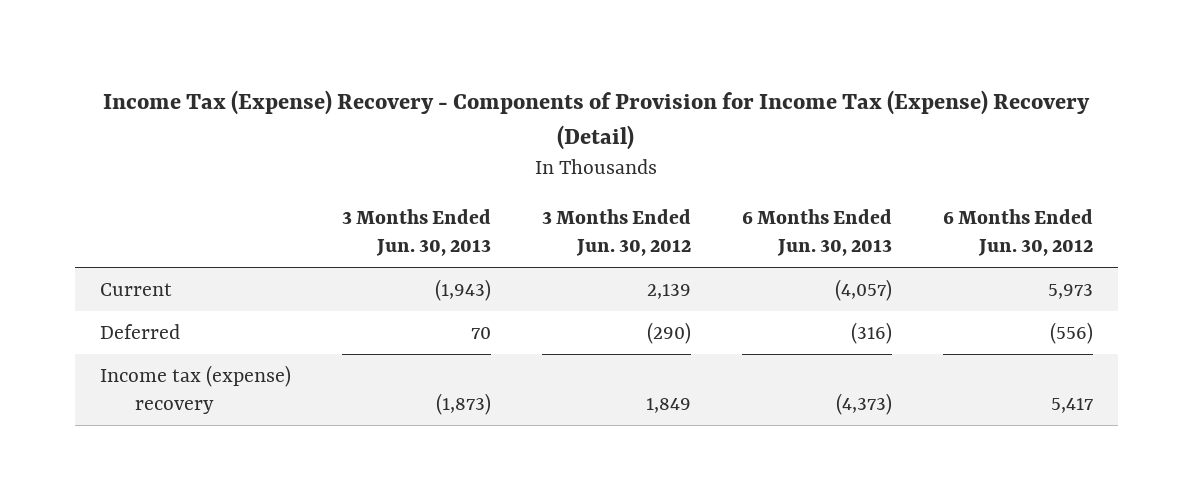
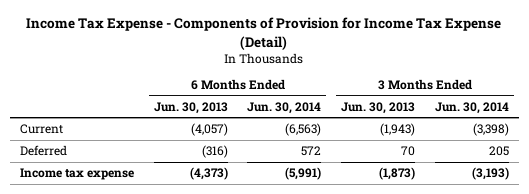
[103,90,1091,150] Income Tax (Expense) Recovery - Components of Provision for Income Tax (Expense) Recovery (Detail) -> [26,17,502,50] Income Tax Expense - Components of Provision for Income Tax Expense (Detail)
[541,209,691,256] 3 Months Ended Jun. 30, 2012 -> none
[942,209,1093,256] 6 Months Ended Jun. 30, 2012 -> none
none -> [247,101,322,114] Jun. 30, 2014
none -> [434,101,509,114] Jun. 30, 2014
[100,364,292,414] Income tax (expense) recovery -> [19,167,134,180] Income tax expense

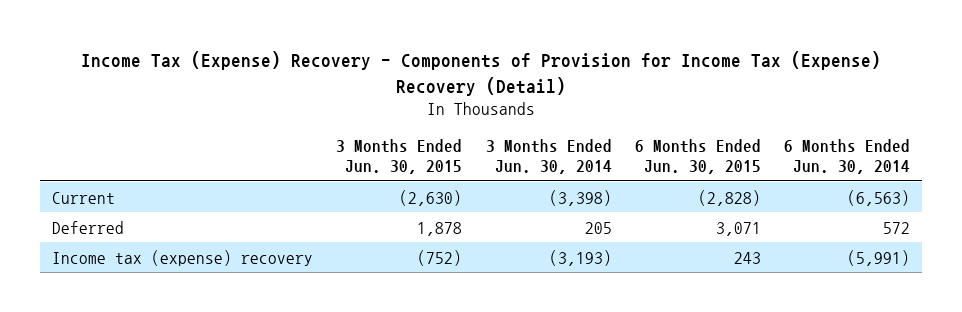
[26,17,502,50] Income Tax Expense - Components of Provision for Income Tax Expense (Detail) -> [81,51,882,96] Income Tax (Expense) Recovery - Components of Provision for Income Tax (Expense) Recovery (Detail)
[153,101,228,114] Jun. 30, 2013 -> none
[341,101,416,114] Jun. 30, 2013 -> none
none -> [336,139,463,174] 3 Months Ended Jun. 30, 2015
none -> [635,139,762,174] 6 Months Ended Jun. 30, 2015
[19,167,134,180] Income tax expense -> [52,249,314,266] Income tax (expense) recovery

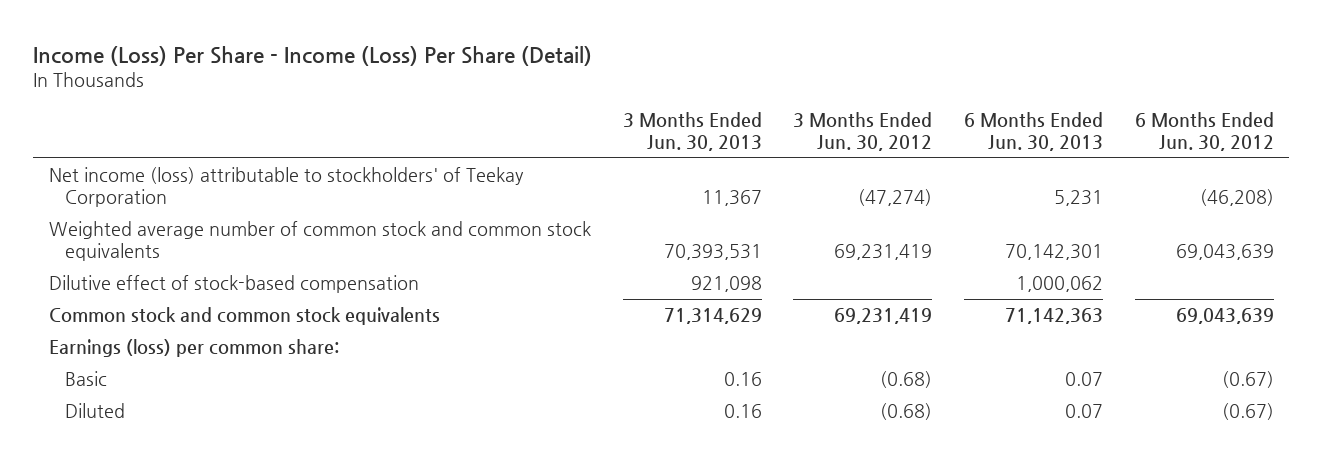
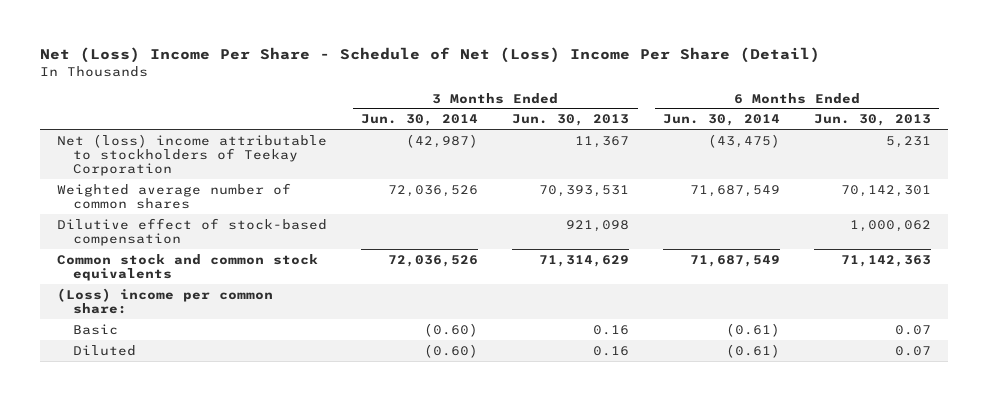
[33,45,593,66] Income (Loss) Per Share - Income (Loss) Per Share (Detail) -> [40,47,821,64] Net (Loss) Income Per Share - Schedule of Net (Loss) Income Per Share (Detail)
[793,112,933,152] 3 Months Ended Jun. 30, 2012 -> none
[1134,112,1274,152] 6 Months Ended Jun. 30, 2012 -> none
none -> [361,114,479,127] Jun. 30, 2014
none -> [662,114,780,127] Jun. 30, 2014
[49,167,525,208] Net income (loss) attributable to stockholders' of Teekay Corporation -> [57,133,328,176] Net (loss) income attributable to stockholders of Teekay Corporation
[49,221,592,262] Weighted average number of common stock and common stock equivalents -> [57,182,292,209] Weighted average number of common shares
[49,339,340,358] Earnings (loss) per common share: -> [57,287,274,314] (Loss) income per common share:

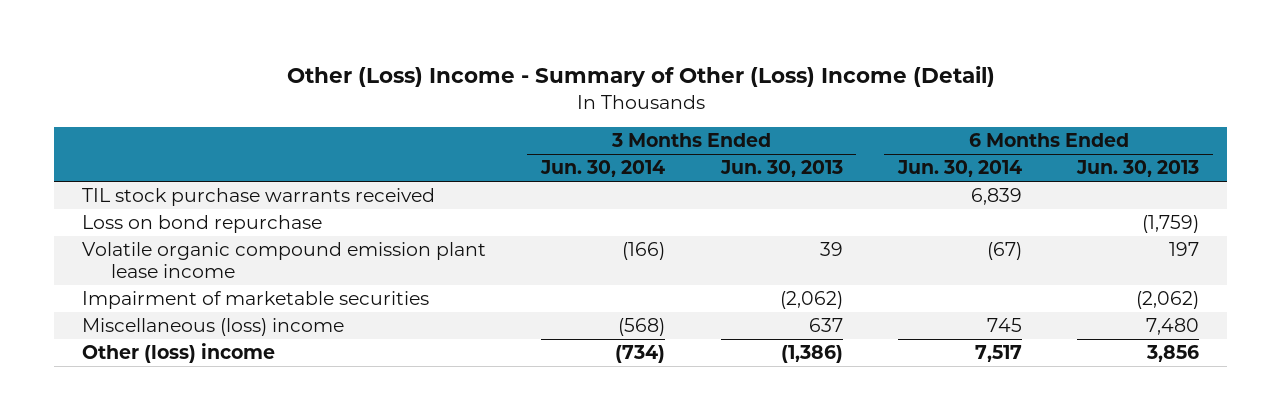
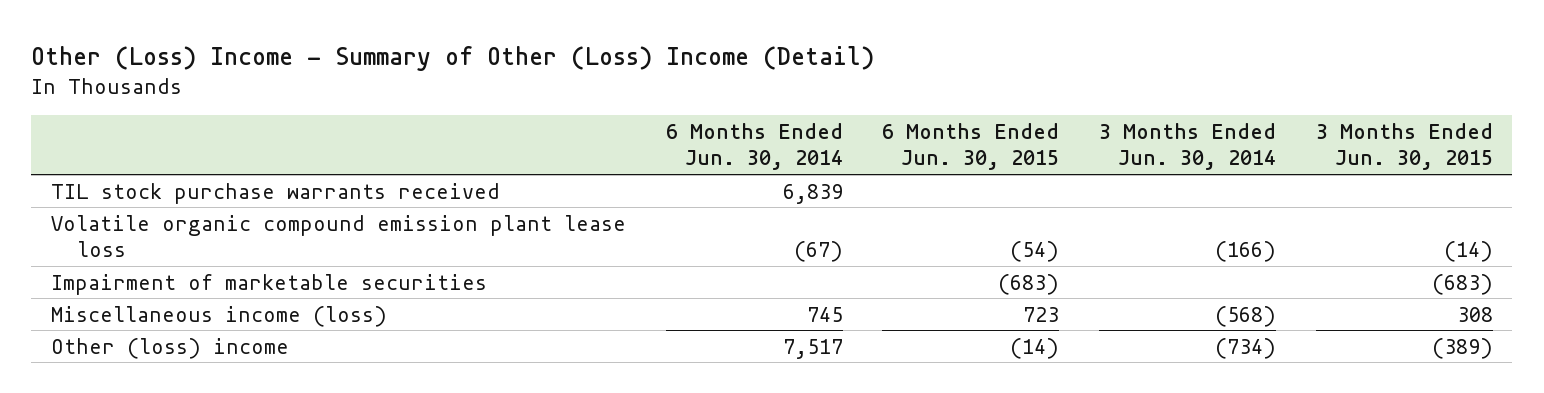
[719,160,843,178] Jun. 30, 2013 -> none
[1076,160,1200,178] Jun. 30, 2013 -> none
none -> [882,122,1060,171] 6 Months Ended Jun. 30, 2015
none -> [1315,122,1493,171] 3 Months Ended Jun. 30, 2015
[81,215,322,234] Loss on bond repurchase -> none
[81,242,486,278] Volatile organic compound emission plant lease income -> [51,214,627,258] Volatile organic compound emission plant lease loss
[81,318,344,337] Miscellaneous (loss) income -> [51,305,388,327] Miscellaneous income (loss)

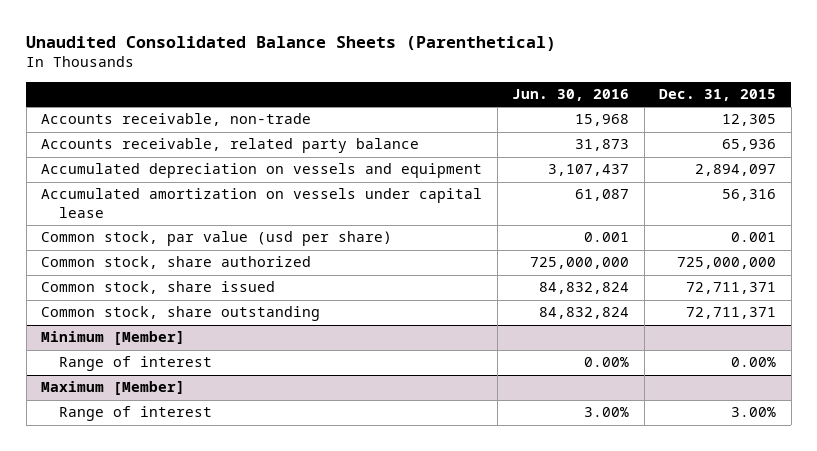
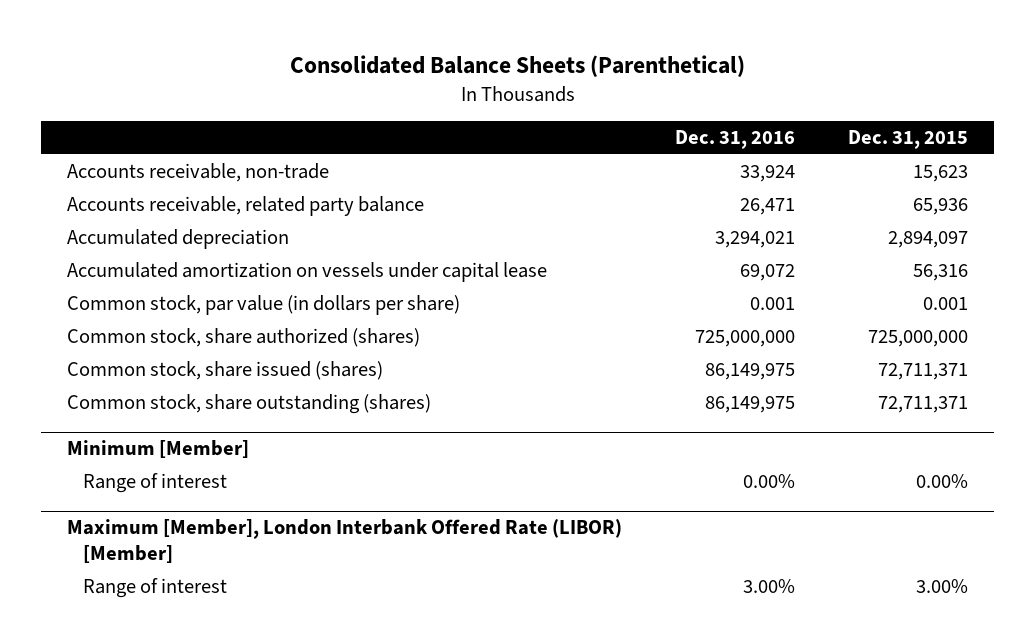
[26,36,557,52] Unaudited Consolidated Balance Sheets (Parenthetical) -> [289,54,745,77] Consolidated Balance Sheets (Parenthetical)
[512,89,630,102] Jun. 30, 2016 -> none
none -> [675,130,796,150] Dec. 31, 2016
[722,114,777,127] 12,305 -> [912,165,968,183] 15,623
[41,163,483,179] Accumulated depreciation on vessels and equipment -> [67,229,290,250] Accumulated depreciation
[41,231,393,247] Common stock, par value (usd per share) -> [67,295,461,316] Common stock, par value (in dollars per share)
[41,256,312,270] Common stock, share authorized -> [67,328,421,348] Common stock, share authorized (shares)
[41,281,276,295] Common stock, share issued -> [67,361,384,381] Common stock, share issued (shares)
[41,306,321,322] Common stock, share outstanding -> [67,394,432,415] Common stock, share outstanding (shares)
[41,381,186,396] Maximum [Member] -> none
none -> [67,519,623,564] Maximum [Member], London Interbank Offered Rate (LIBOR) [Member]

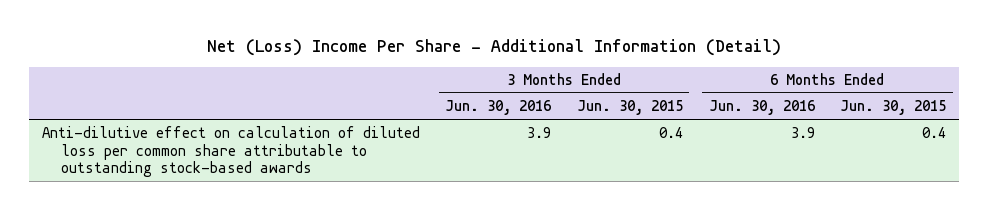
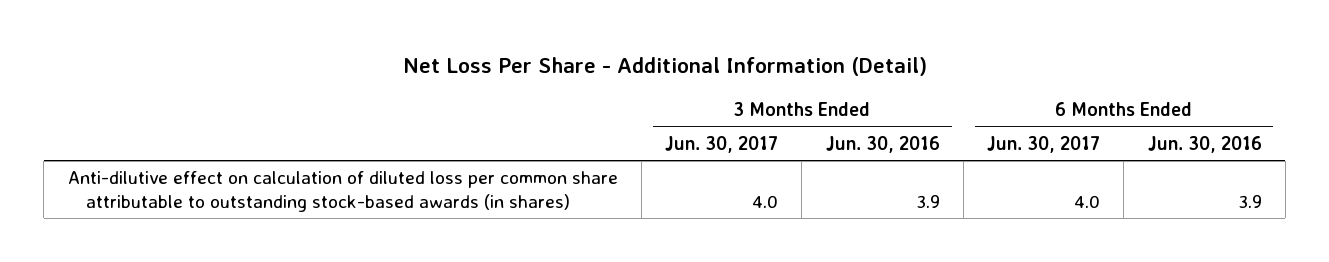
[206,38,781,56] Net (Loss) Income Per Share - Additional Information (Detail) -> [402,57,927,77] Net Loss Per Share - Additional Information (Detail)
[576,100,683,116] Jun. 30, 2015 -> none
[840,100,947,116] Jun. 30, 2015 -> none
none -> [665,135,779,153] Jun. 30, 2017
none -> [987,135,1101,153] Jun. 30, 2017
[41,126,420,177] Anti-dilutive effect on calculation of diluted loss per common share attributable to outstanding stock-based awards -> [67,171,618,212] Anti-dilutive effect on calculation of diluted loss per common share attributable to outstanding stock-based awards (in shares)

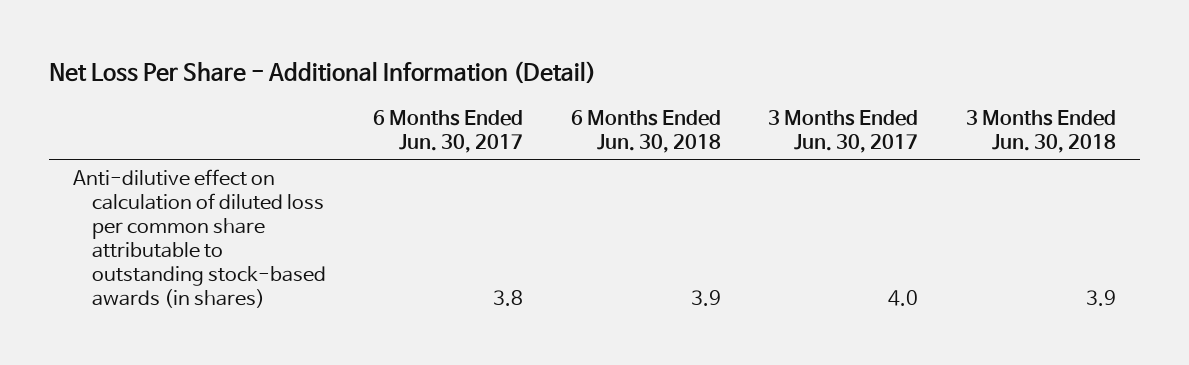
[825,135,940,153] Jun. 30, 2016 -> none
[1147,135,1262,153] Jun. 30, 2016 -> none
none -> [570,109,721,153] 6 Months Ended Jun. 30, 2018
none -> [965,109,1116,153] 3 Months Ended Jun. 30, 2018
[1074,194,1101,208] 4.0 -> [493,289,524,306] 3.8

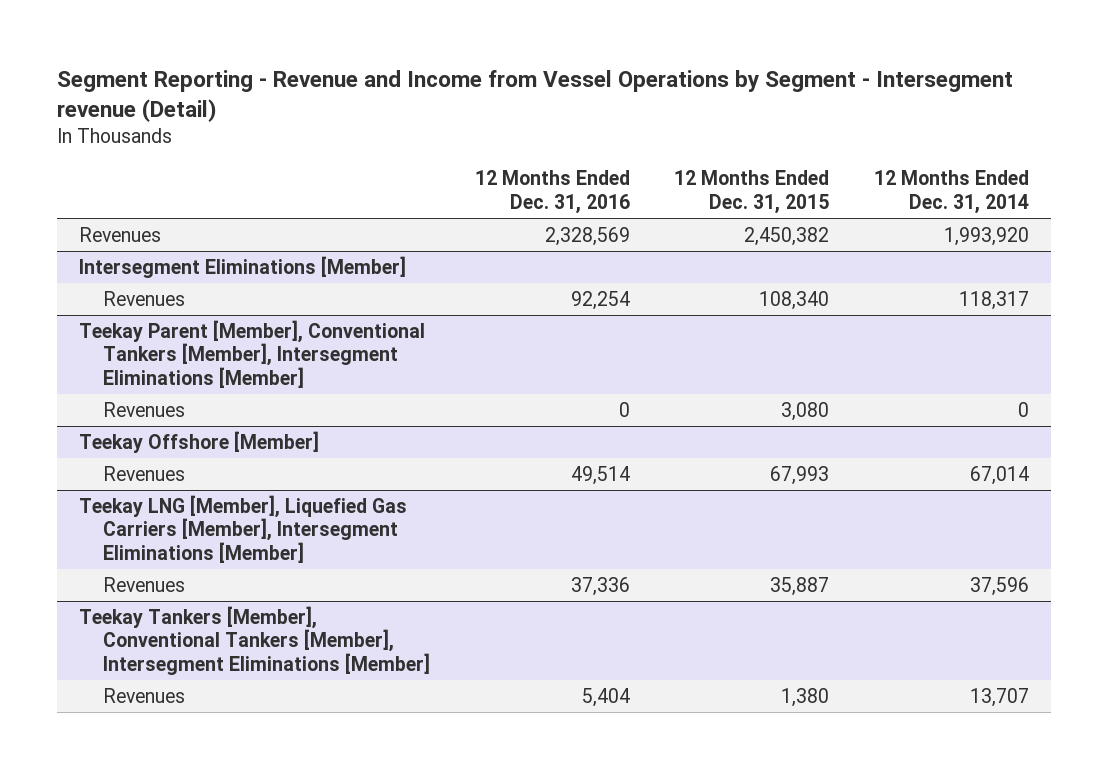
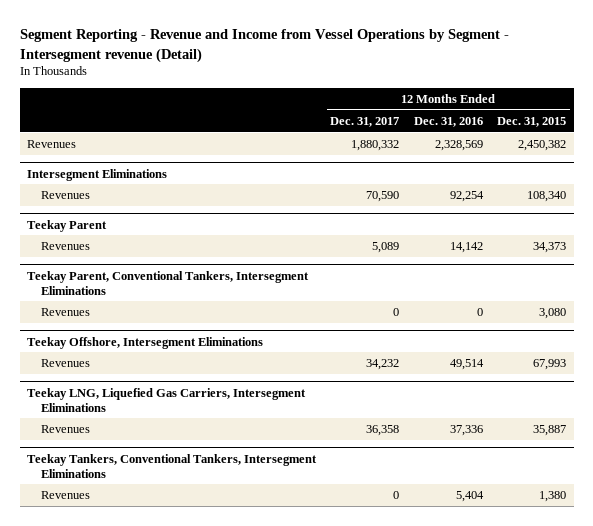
[873,170,1029,214] 12 Months Ended Dec. 31, 2014 -> none
none -> [330,116,400,127] Dec. 31, 2017
[78,256,406,279] Intersegment Eliminations [Member] -> [26,168,167,181] Intersegment Eliminations
none -> [26,219,107,232] Teekay Parent
none -> [41,242,91,251] Revenues
[78,320,425,388] Teekay Parent [Member], Conventional Tankers [Member], Intersegment Eliminations [Member] -> [26,270,309,295] Teekay Parent, Conventional Tankers, Intersegment Eliminations
[78,431,319,454] Teekay Offshore [Member] -> none
none -> [26,336,263,349] Teekay Offshore, Intersegment Eliminations
[78,495,407,563] Teekay LNG [Member], Liquefied Gas Carriers [Member], Intersegment Eliminations [Member] -> [26,387,306,412] Teekay LNG, Liquefied Gas Carriers, Intersegment Eliminations
[78,606,431,675] Teekay Tankers [Member], Conventional Tankers [Member], Intersegment Eliminations [Member] -> [26,453,317,478] Teekay Tankers, Conventional Tankers, Intersegment Eliminations

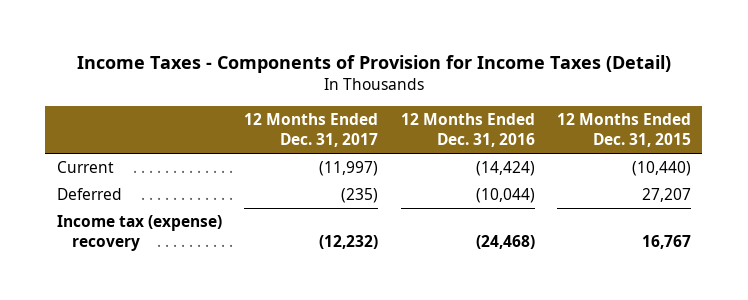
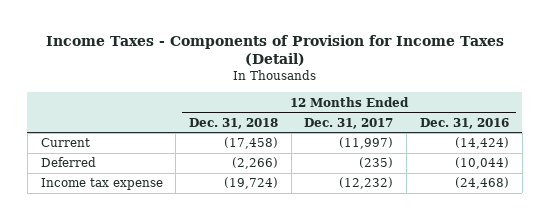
[557,112,692,148] 12 Months Ended Dec. 31, 2015 -> none
none -> [189,117,279,129] Dec. 31, 2018
[56,215,222,252] Income tax (expense) recovery -> [40,178,163,191] Income tax expense

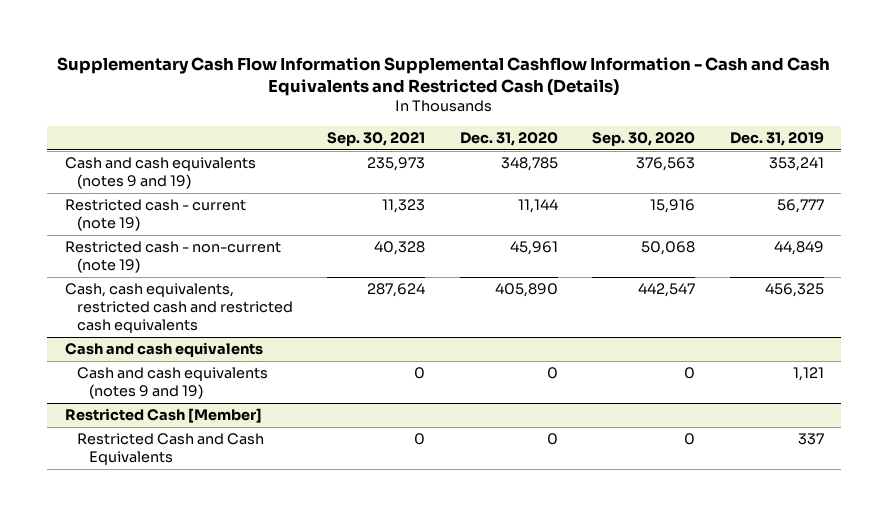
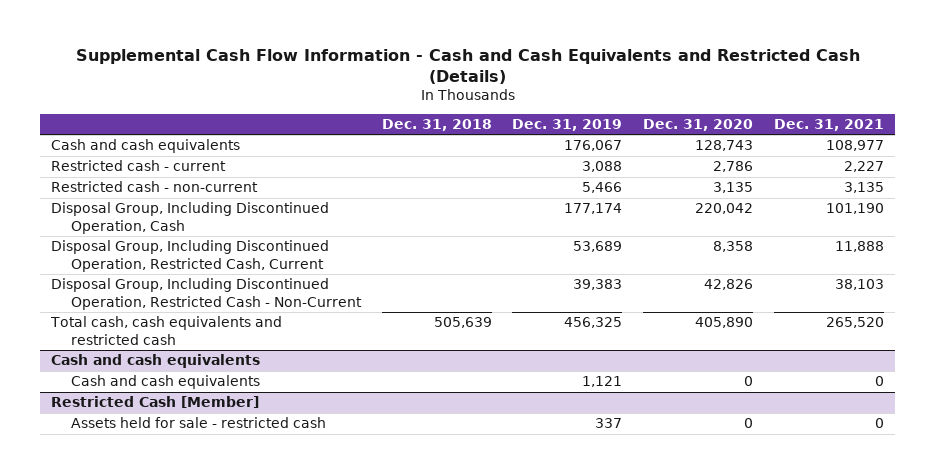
[57,56,831,96] Supplementary Cash Flow Information Supplemental Cashflow Information - Cash and Cash Equivalents and Restricted Cash (Details) -> [75,49,860,85] Supplemental Cash Flow Information - Cash and Cash Equivalents and Restricted Cash (Details)
[327,131,426,146] Sep. 30, 2021 -> none
[592,131,696,146] Sep. 30, 2020 -> none
none -> [381,118,492,131] Dec. 31, 2018
none -> [774,118,885,131] Dec. 31, 2021
[64,157,256,190] Cash and cash equivalents (notes 9 and 19) -> [50,139,240,154] Cash and cash equivalents
[500,157,558,172] 348,785 -> [695,140,754,152] 128,743
[768,157,824,172] 353,241 -> [564,140,623,152] 176,067
[64,199,246,232] Restricted cash - current (note 19) -> [50,160,226,172] Restricted cash - current
[517,199,558,214] 11,144 -> [713,161,754,173] 2,786
[776,199,824,214] 56,777 -> [582,161,623,173] 3,088
[64,241,281,274] Restricted cash - non-current (note 19) -> [50,181,258,193] Restricted cash - non-current
[509,241,558,256] 45,961 -> [713,182,754,194] 3,135
[773,241,824,256] 44,849 -> [582,182,623,194] 5,466
none -> [50,202,329,234] Disposal Group, Including Discontinued Operation, Cash
none -> [50,240,329,272] Disposal Group, Including Discontinued Operation, Restricted Cash, Current
none -> [50,278,362,310] Disposal Group, Including Discontinued Operation, Restricted Cash - Non-Current
[64,283,293,333] Cash, cash equivalents, restricted cash and restricted cash equivalents -> [49,316,282,345] Total cash, cash equivalents and restricted cash
[76,367,268,400] Cash and cash equivalents (notes 9 and 19) -> [70,375,260,390] Cash and cash equivalents
[76,433,264,466] Restricted Cash and Cash Equivalents -> [70,417,326,429] Assets held for sale - restricted cash

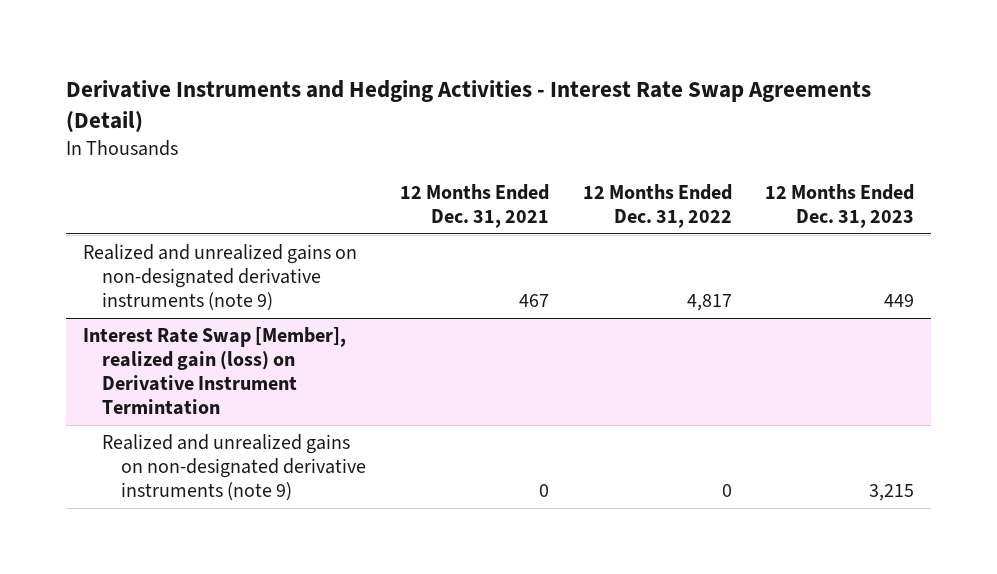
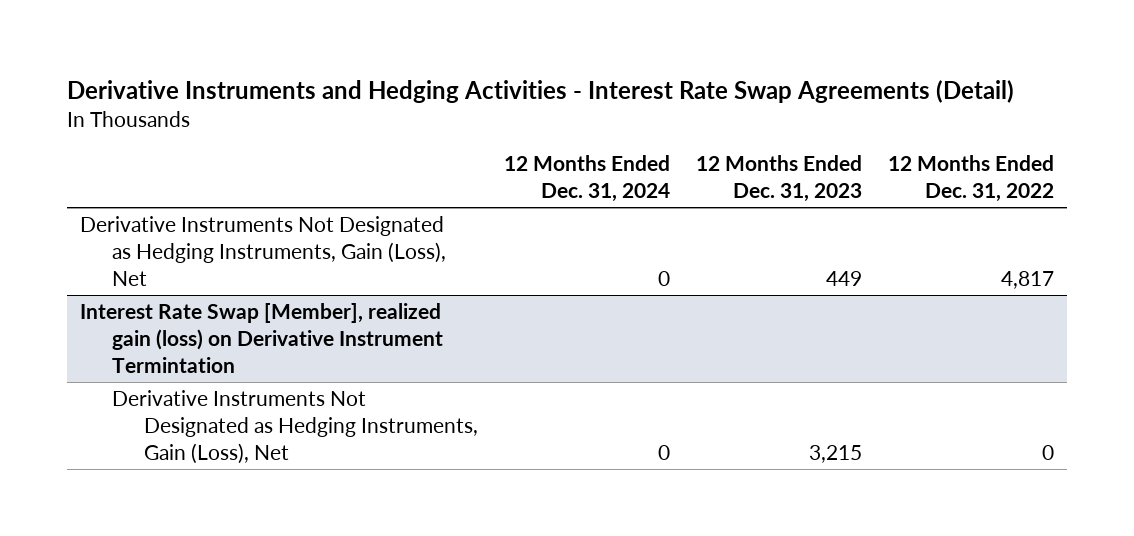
[399,184,549,229] 12 Months Ended Dec. 31, 2021 -> none
none -> [503,155,670,203] 12 Months Ended Dec. 31, 2024
[83,243,358,312] Realized and unrealized gains on non-designated derivative instruments (note 9) -> [79,215,446,286] Derivative Instruments Not Designated as Hedging Instruments, Gain (Loss), Net
[102,433,366,502] Realized and unrealized gains on non-designated derivative instruments (note 9) -> [111,389,478,464] Derivative Instruments Not Designated as Hedging Instruments, Gain (Loss), Net

